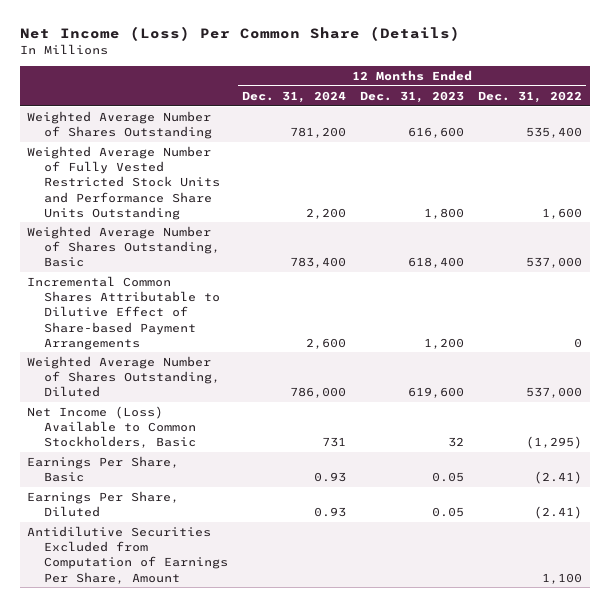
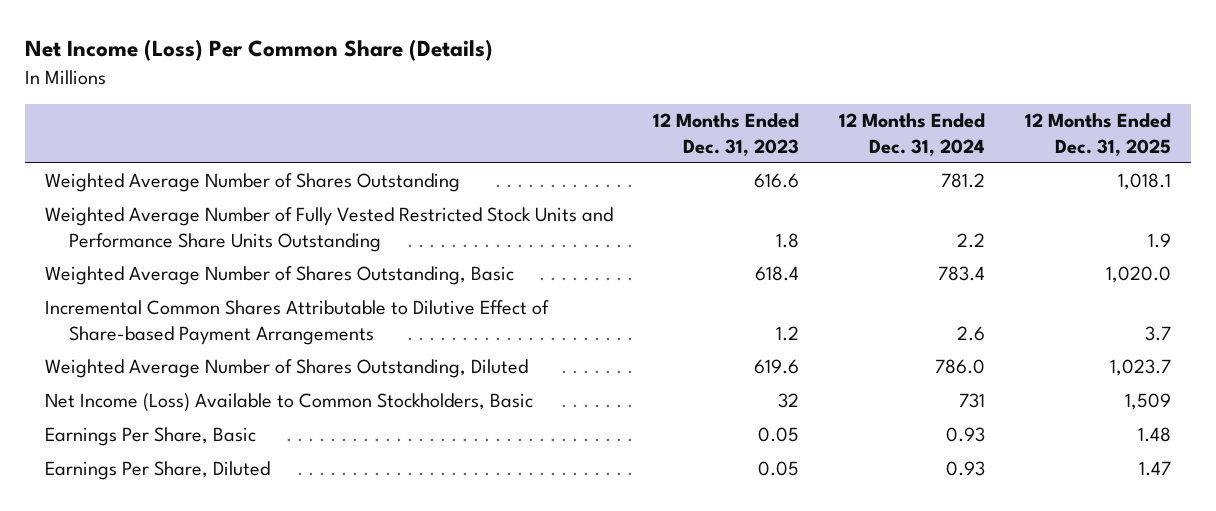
[478,90,583,103] Dec. 31, 2022 -> none
none -> [1025,113,1172,156] 12 Months Ended Dec. 31, 2025
[289,127,346,139] 781,200 -> [941,173,986,189] 781.2
[408,127,465,139] 616,600 -> [754,173,800,189] 616.6
[305,207,346,219] 2,200 -> [957,232,986,248] 2.2
[424,207,465,219] 1,800 -> [776,232,800,248] 1.8
[289,257,346,269] 783,400 -> [938,266,986,282] 783.4
[408,257,465,269] 618,400 -> [755,266,800,282] 618.4
[305,337,346,349] 2,600 -> [957,325,986,341] 2.6
[424,337,465,349] 1,200 -> [776,325,800,341] 1.2
[289,387,346,399] 786,000 -> [935,359,986,375] 786.0
[408,387,465,399] 619,600 -> [754,359,800,375] 619.6
[27,525,228,584] Antidilutive Securities Excluded from Computation of Earnings Per Share, Amount -> none

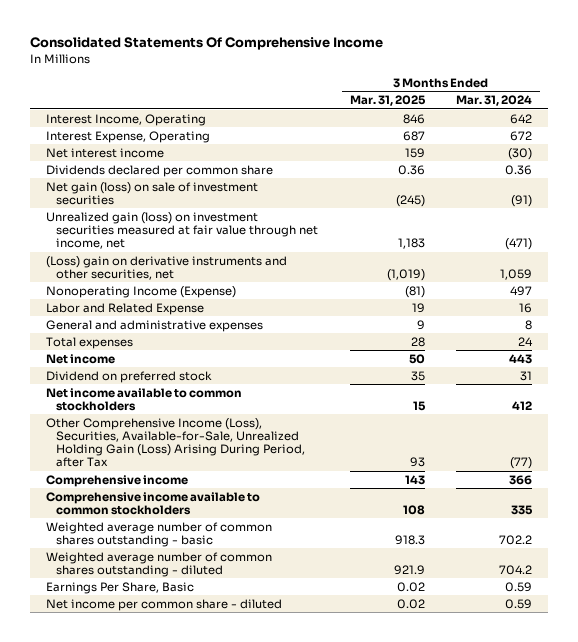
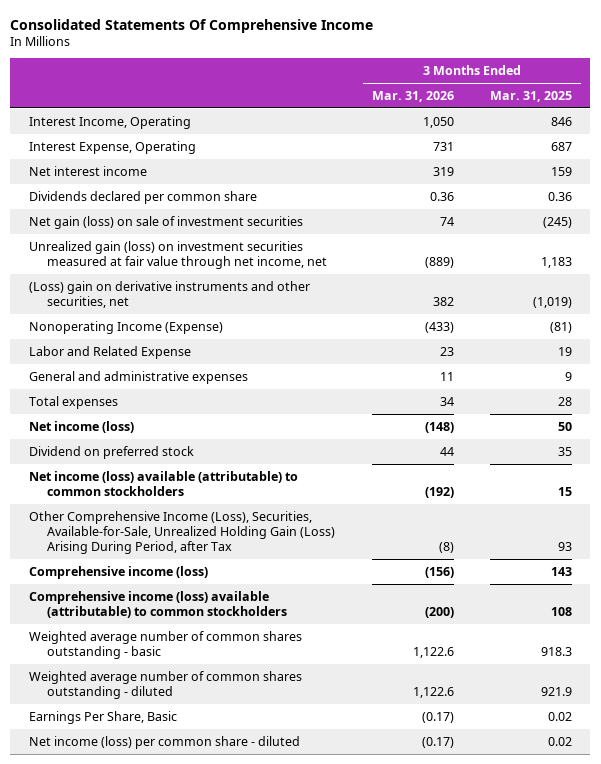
[456,95,533,107] Mar. 31, 2024 -> none
none -> [371,90,454,102] Mar. 31, 2026
[45,353,115,364] Net income -> [28,420,134,433] Net income (loss)
[45,387,242,411] Net income available to common stockholders -> [28,470,298,496] Net income (loss) available (attributable) to common stockholders
[45,474,188,487] Comprehensive income -> [28,565,208,579] Comprehensive income (loss)
[45,491,260,515] Comprehensive income available to common stockholders -> [28,590,288,618] Comprehensive income (loss) available (attributable) to common stockholders
[45,598,282,611] Net income per common share - diluted -> [28,735,300,749] Net income (loss) per common share - diluted

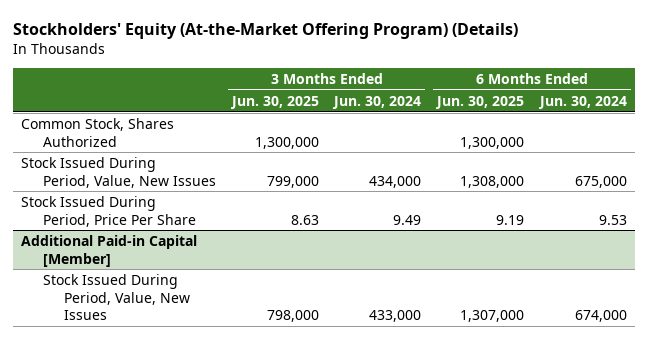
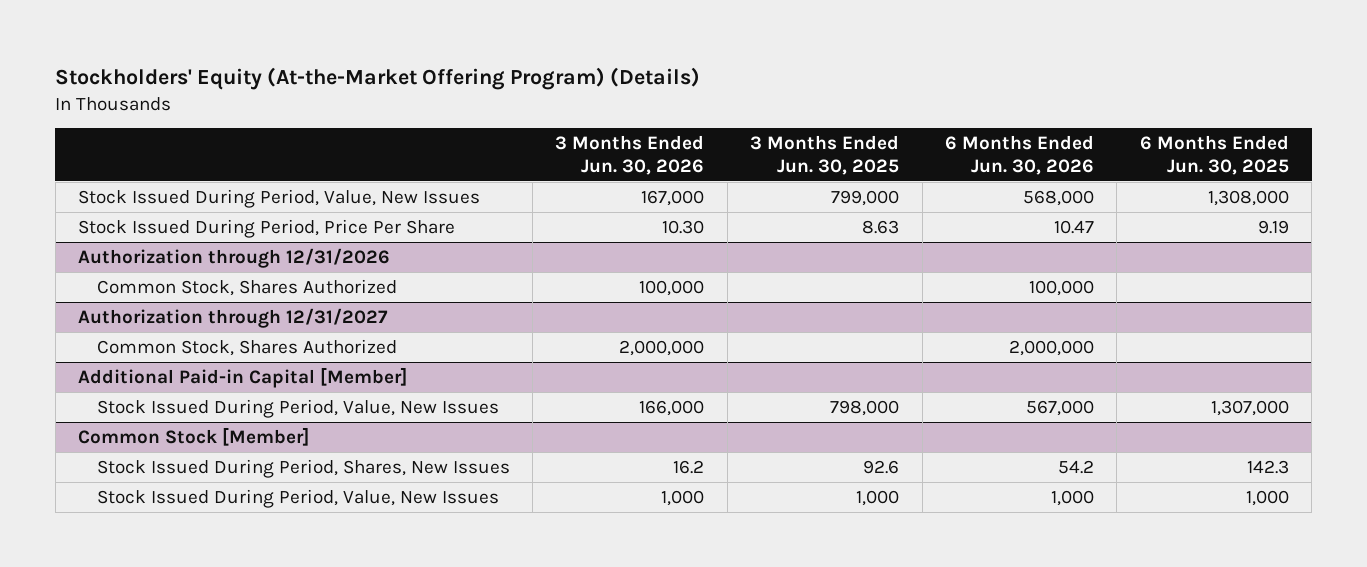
[332,95,422,109] Jun. 30, 2024 -> none
[538,95,628,109] Jun. 30, 2024 -> none
none -> [555,135,705,175] 3 Months Ended Jun. 30, 2026
none -> [945,135,1095,175] 6 Months Ended Jun. 30, 2026
[21,117,175,147] Common Stock, Shares Authorized -> none
none -> [78,247,391,268] Authorization through 12/31/2026
none -> [96,278,397,296] Common Stock, Shares Authorized
none -> [78,307,389,328] Authorization through 12/31/2027
none -> [96,338,397,356] Common Stock, Shares Authorized
none -> [78,426,310,446] Common Stock [Member]
none -> [96,458,510,478] Stock Issued During Period, Shares, New Issues
none -> [96,488,499,508] Stock Issued During Period, Value, New Issues

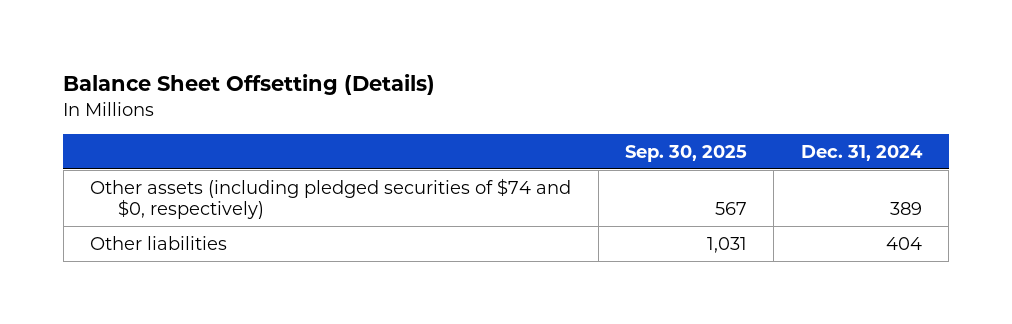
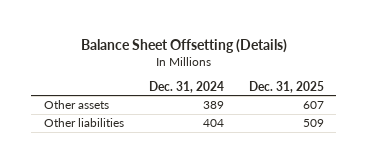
[624,144,747,162] Sep. 30, 2025 -> none
none -> [248,80,324,93] Dec. 31, 2025
[90,177,572,219] Other assets (including pledged securities of $74 and $0, respectively) -> [43,100,109,110] Other assets

